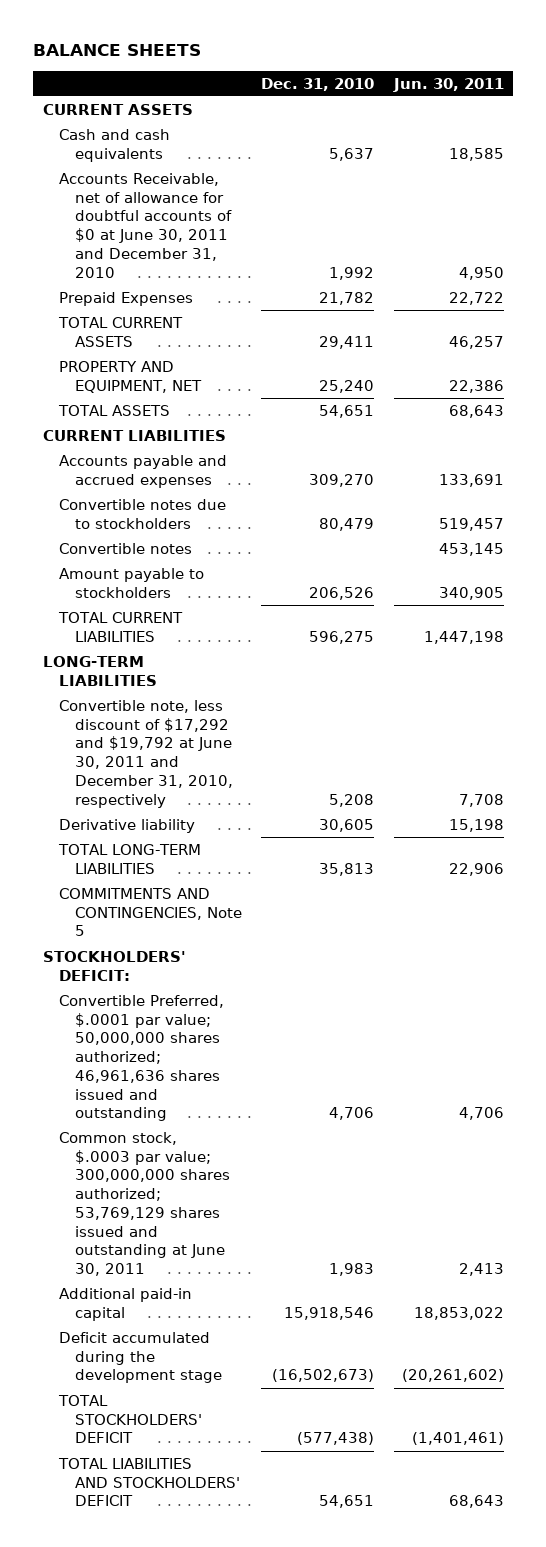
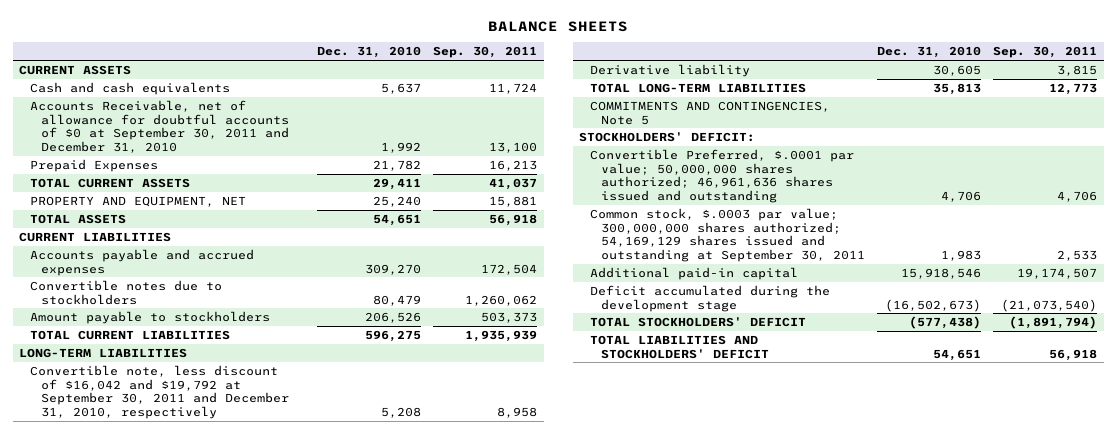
[392,77,504,92] Jun. 30, 2011 -> none
none -> [433,46,538,59] Sep. 30, 2011
[58,172,233,278] Accounts Receivable, net of allowance for doubtful accounts of $0 at June 30, 2011 and December 31, 2010 -> [29,99,289,154] Accounts Receivable, net of allowance for doubtful accounts of $0 at September 30, 2011 and December 31, 2010
[58,542,192,554] Convertible notes -> none
[58,699,234,808] Convertible note, less discount of $17,292 and $19,792 at June 30, 2011 and December 31, 2010, respectively -> [29,364,289,420] Convertible note, less discount of $16,042 and $19,792 at September 30, 2011 and December 31, 2010, respectively
[58,1131,231,1276] Common stock, $.0003 par value; 300,000,000 shares authorized; 53,769,129 shares issued and outstanding at June 30, 2011 -> [589,207,865,263] Common stock, $.0003 par value; 300,000,000 shares authorized; 54,169,129 shares issued and outstanding at September 30, 2011

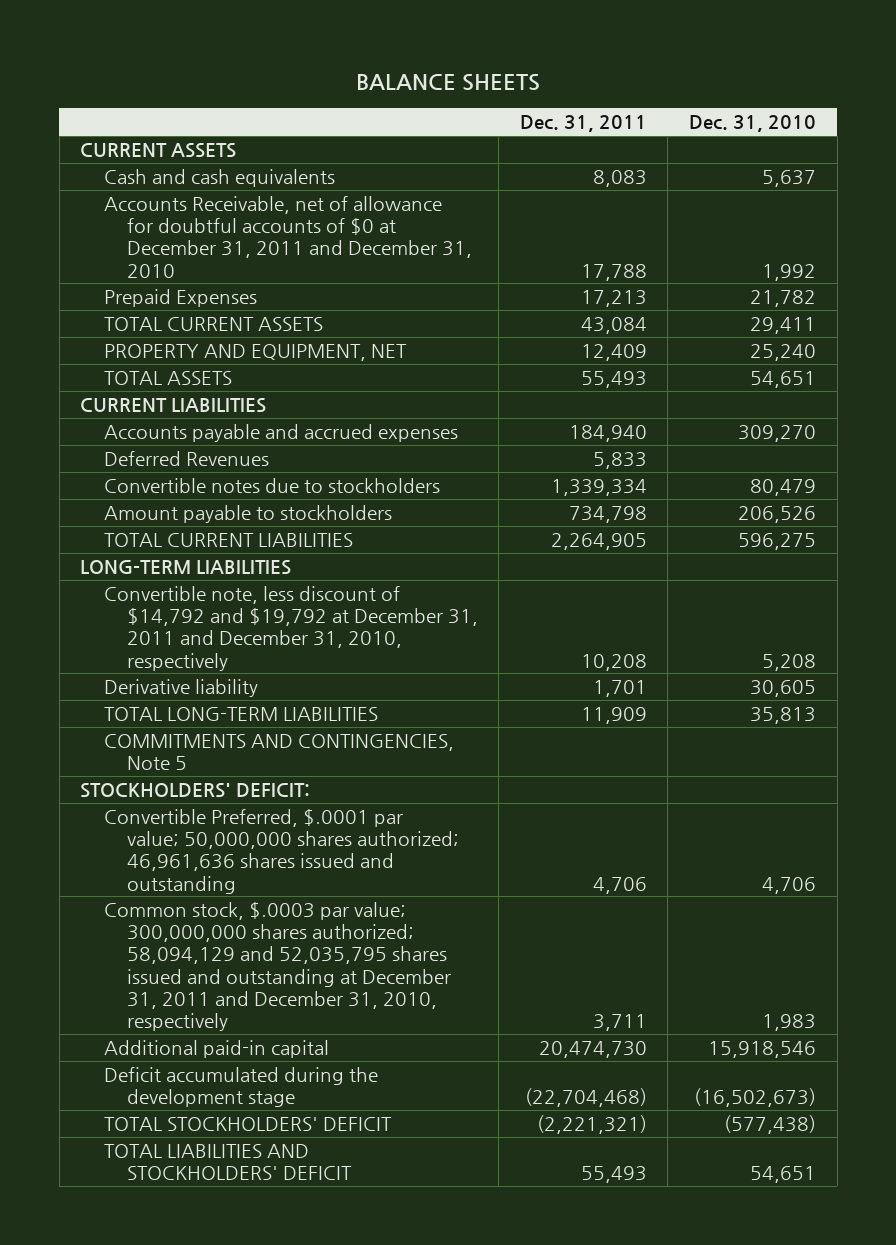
[433,46,538,59] Sep. 30, 2011 -> none
none -> [519,115,647,133] Dec. 31, 2011
[29,99,289,154] Accounts Receivable, net of allowance for doubtful accounts of $0 at September 30, 2011 and December 31, 2010 -> [103,196,472,278] Accounts Receivable, net of allowance for doubtful accounts of $0 at December 31, 2011 and December 31, 2010
none -> [103,451,269,467] Deferred Revenues
[29,364,289,420] Convertible note, less discount of $16,042 and $19,792 at September 30, 2011 and December 31, 2010, respectively -> [103,586,478,671] Convertible note, less discount of $14,792 and $19,792 at December 31, 2011 and December 31, 2010, respectively
[589,207,865,263] Common stock, $.0003 par value; 300,000,000 shares authorized; 54,169,129 shares issued and outstanding at September 30, 2011 -> [103,902,451,1031] Common stock, $.0003 par value; 300,000,000 shares authorized; 58,094,129 and 52,035,795 shares issued and outstanding at December 31, 2011 and December 31, 2010, respectively

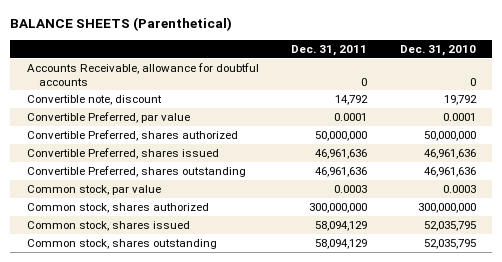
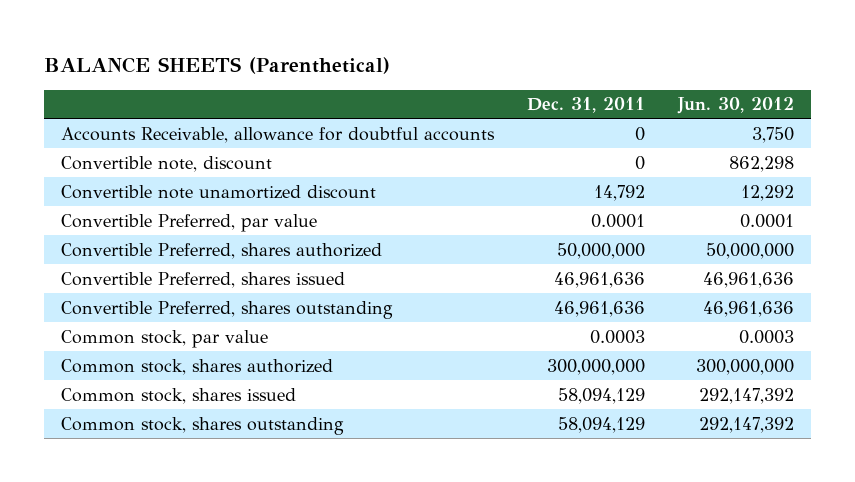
[399,45,476,57] Dec. 31, 2010 -> none
none -> [677,97,795,115] Jun. 30, 2012
[335,94,369,105] 14,792 -> [635,155,646,170] 0
none -> [60,184,376,199] Convertible note unamortized discount

